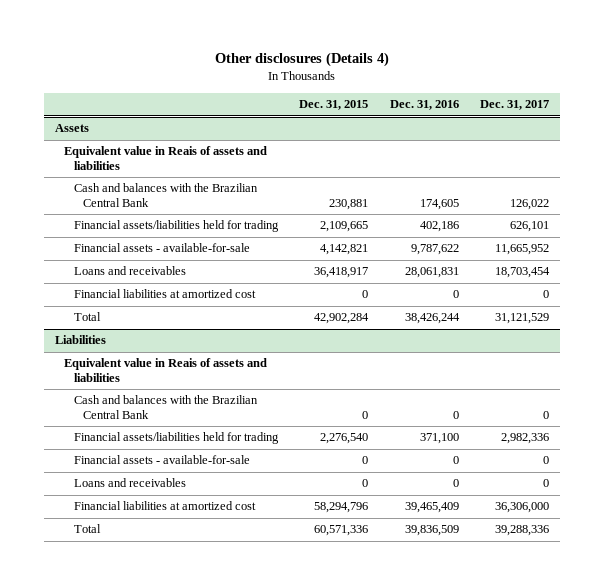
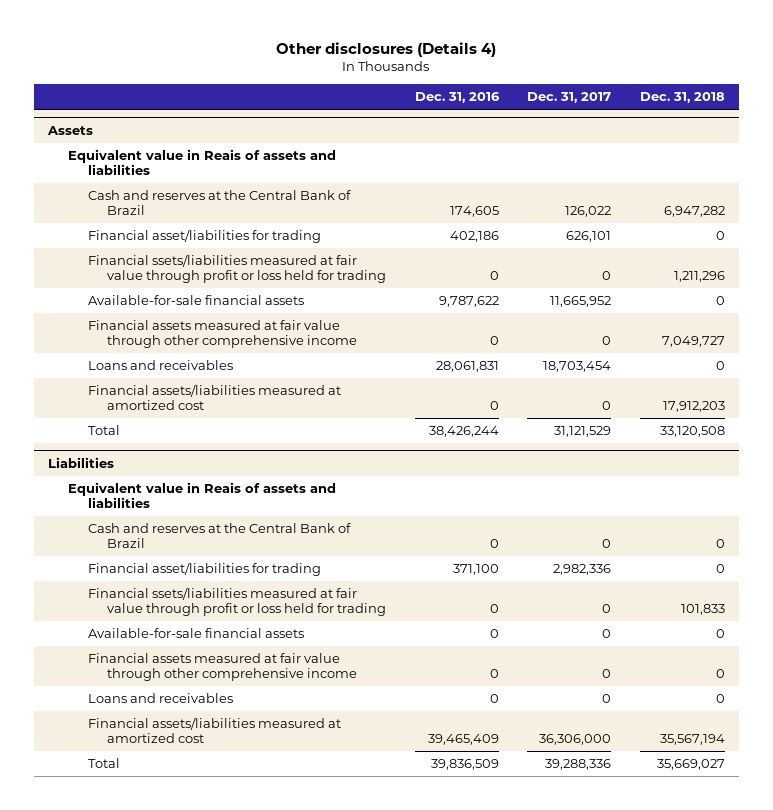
[299,100,369,111] Dec. 31, 2015 -> none
none -> [639,92,725,104] Dec. 31, 2018
[73,183,258,208] Cash and balances with the Brazilian Central Bank -> [87,190,351,216] Cash and reserves at the Central Bank of Brazil
[73,220,279,233] Financial assets/liabilities held for trading -> [87,229,321,244] Financial asset/liabilities for trading
none -> [87,254,387,284] Financial ssets/liabilities measured at fair value through profit or loss held for trading
[73,243,250,253] Financial assets - available-for-sale -> [87,295,304,306] Available-for-sale financial assets
none -> [87,320,358,349] Financial assets measured at fair value through other comprehensive income
[73,289,256,299] Financial liabilities at amortized cost -> [87,384,341,411] Financial assets/liabilities measured at amortized cost
[73,395,258,420] Cash and balances with the Brazilian Central Bank -> [87,523,351,549] Cash and reserves at the Central Bank of Brazil
[73,432,279,445] Financial assets/liabilities held for trading -> [87,562,321,577] Financial asset/liabilities for trading
none -> [87,587,387,617] Financial ssets/liabilities measured at fair value through profit or loss held for trading
[73,455,250,465] Financial assets - available-for-sale -> [87,628,304,639] Available-for-sale financial assets
none -> [87,653,358,682] Financial assets measured at fair value through other comprehensive income
[73,501,256,511] Financial liabilities at amortized cost -> [87,717,341,744] Financial assets/liabilities measured at amortized cost

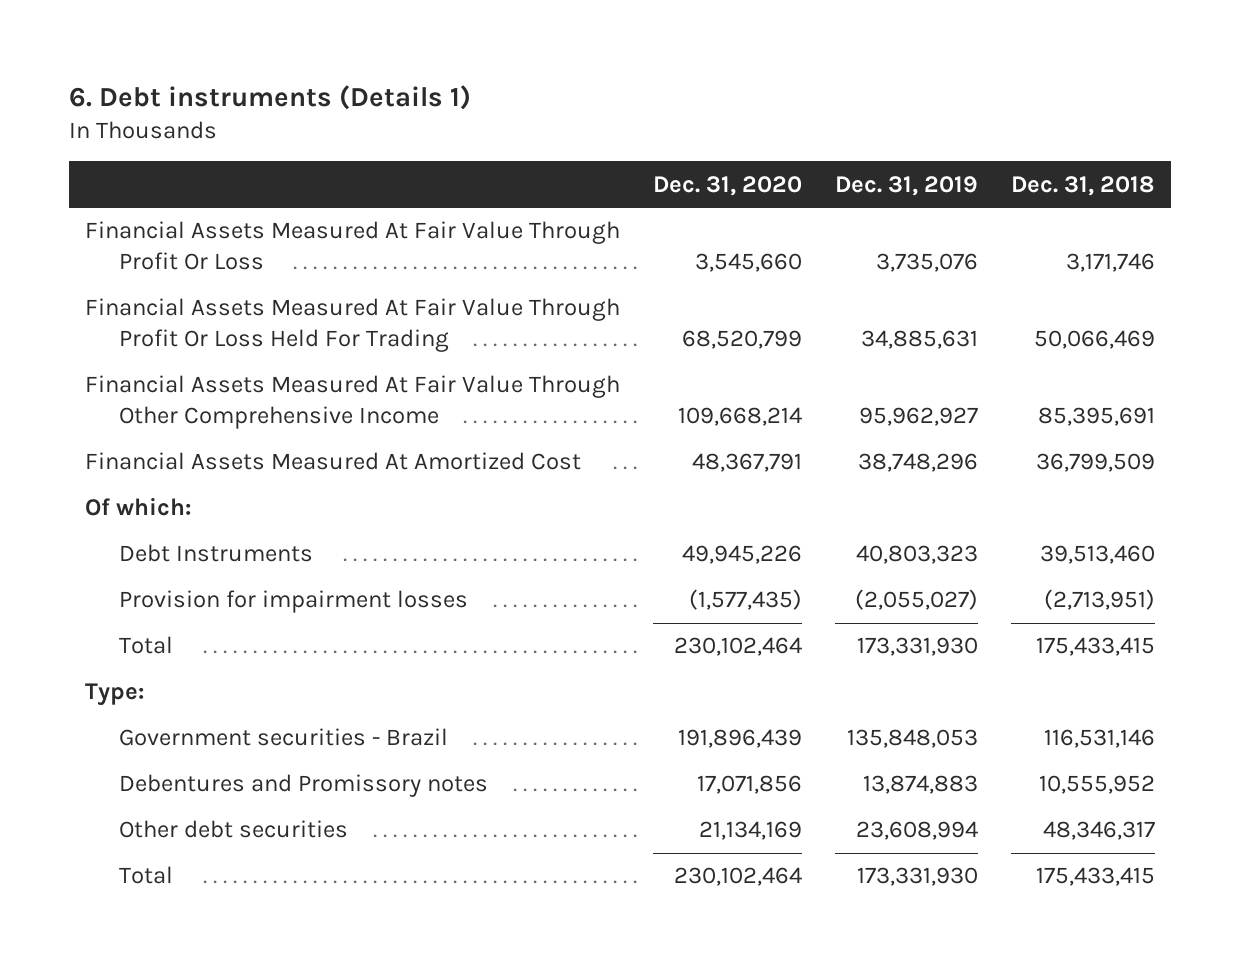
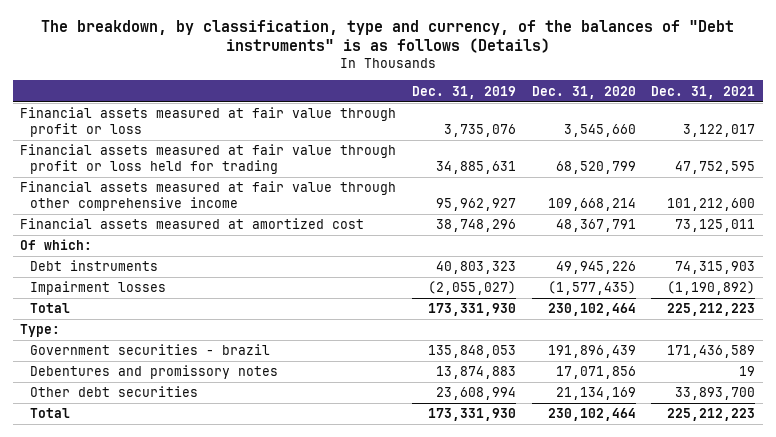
[68,84,471,110] 6. Debt instruments (Details 1) -> [40,19,734,54] The breakdown, by classification, type and currency, of the balances of "Debt instruments" is as follows (Details)
[1010,175,1155,196] Dec. 31, 2018 -> none
none -> [651,85,756,99] Dec. 31, 2021
[85,221,621,271] Financial Assets Measured At Fair Value Through Profit Or Loss -> [20,107,397,137] Financial assets measured at fair value through profit or loss
[85,298,621,353] Financial Assets Measured At Fair Value Through Profit Or Loss Held For Trading -> [20,144,397,174] Financial assets measured at fair value through profit or loss held for trading
[85,375,621,430] Financial Assets Measured At Fair Value Through Other Comprehensive Income -> [20,181,397,211] Financial assets measured at fair value through other comprehensive income
[85,452,582,471] Financial Assets Measured At Amortized Cost -> [20,218,365,230] Financial assets measured at amortized cost
[118,544,313,563] Debt Instruments -> [30,260,159,272] Debt instruments
[118,590,468,614] Provision for impairment losses -> [30,281,167,296] Impairment losses
[118,728,448,747] Government securities - Brazil -> [30,344,271,356] Government securities - brazil
[118,774,488,798] Debentures and Promissory notes -> [30,365,279,380] Debentures and promissory notes

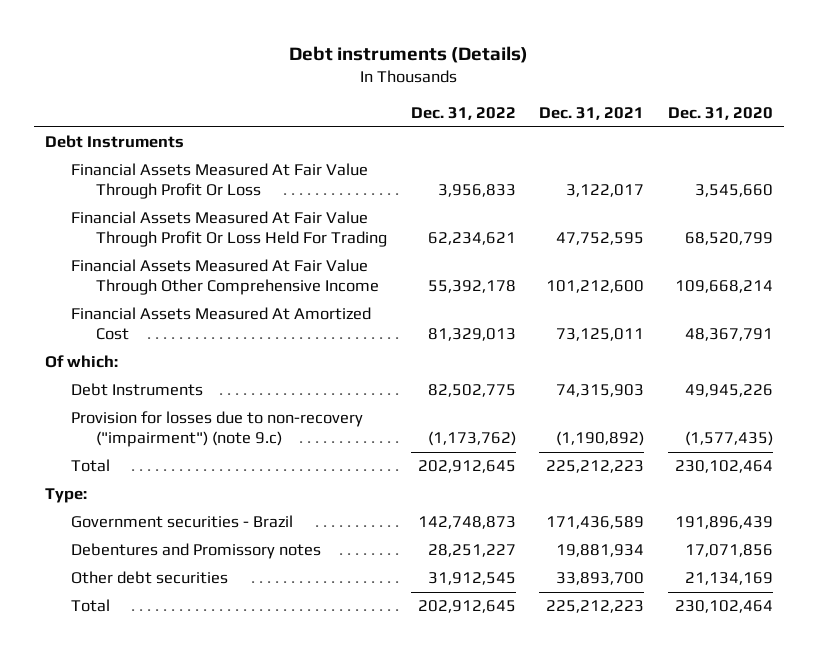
[40,19,734,54] The breakdown, by classification, type and currency, of the balances of "Debt instruments" is as follows (Details) -> [288,45,528,63] Debt instruments (Details)
[412,85,517,99] Dec. 31, 2019 -> none
none -> [410,107,516,121] Dec. 31, 2022
none -> [45,135,185,149] Debt Instruments
[20,107,397,137] Financial assets measured at fair value through profit or loss -> [70,163,368,200] Financial Assets Measured At Fair Value Through Profit Or Loss
[20,144,397,174] Financial assets measured at fair value through profit or loss held for trading -> [70,211,388,248] Financial Assets Measured At Fair Value Through Profit Or Loss Held For Trading
[20,181,397,211] Financial assets measured at fair value through other comprehensive income -> [70,259,380,296] Financial Assets Measured At Fair Value Through Other Comprehensive Income
[20,218,365,230] Financial assets measured at amortized cost -> [70,307,371,341] Financial Assets Measured At Amortized Cost
[30,260,159,272] Debt instruments -> [70,383,203,397] Debt Instruments
[30,281,167,296] Impairment losses -> [70,411,363,448] Provision for losses due to non-recovery ("impairment") (note 9.c)
[30,344,271,356] Government securities - brazil -> [70,515,293,529] Government securities - Brazil
[30,365,279,380] Debentures and promissory notes -> [70,543,321,560] Debentures and Promissory notes
[739,366,756,377] 19 -> [556,544,645,558] 19,881,934

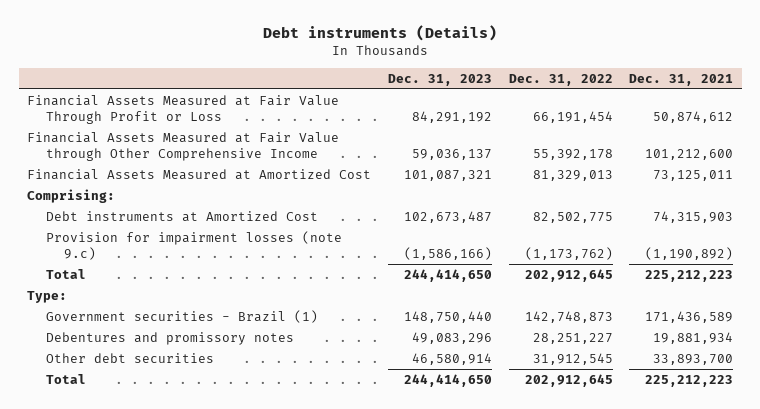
[667,107,773,121] Dec. 31, 2020 -> none
none -> [387,73,492,86] Dec. 31, 2023
[45,135,185,149] Debt Instruments -> none
[70,211,388,248] Financial Assets Measured At Fair Value Through Profit Or Loss Held For Trading -> none
[45,355,119,369] Of which: -> none
[70,163,368,200] Financial Assets Measured At Fair Value Through Profit Or Loss -> [26,94,339,125] Financial Assets Measured at Fair Value Through Profit or Loss
[437,184,516,198] 3,956,833 -> [532,111,613,124] 66,191,454
[566,184,645,198] 3,122,017 -> [653,111,734,124] 50,874,612
[70,259,380,296] Financial Assets Measured At Fair Value Through Other Comprehensive Income -> [26,131,339,162] Financial Assets Measured at Fair Value through Other Comprehensive Income
[70,307,371,341] Financial Assets Measured At Amortized Cost -> [26,168,371,180] Financial Assets Measured at Amortized Cost
none -> [26,188,115,203] Comprising:
[70,383,203,397] Debt Instruments -> [45,210,318,222] Debt instruments at Amortized Cost
[70,411,363,448] Provision for losses due to non-recovery ("impairment") (note 9.c) -> [45,230,342,261] Provision for impairment losses (note 9.c)
[70,515,293,529] Government securities - Brazil -> [45,309,318,323] Government securities - Brazil (1)
[70,543,321,560] Debentures and Promissory notes -> [45,331,294,345] Debentures and promissory notes

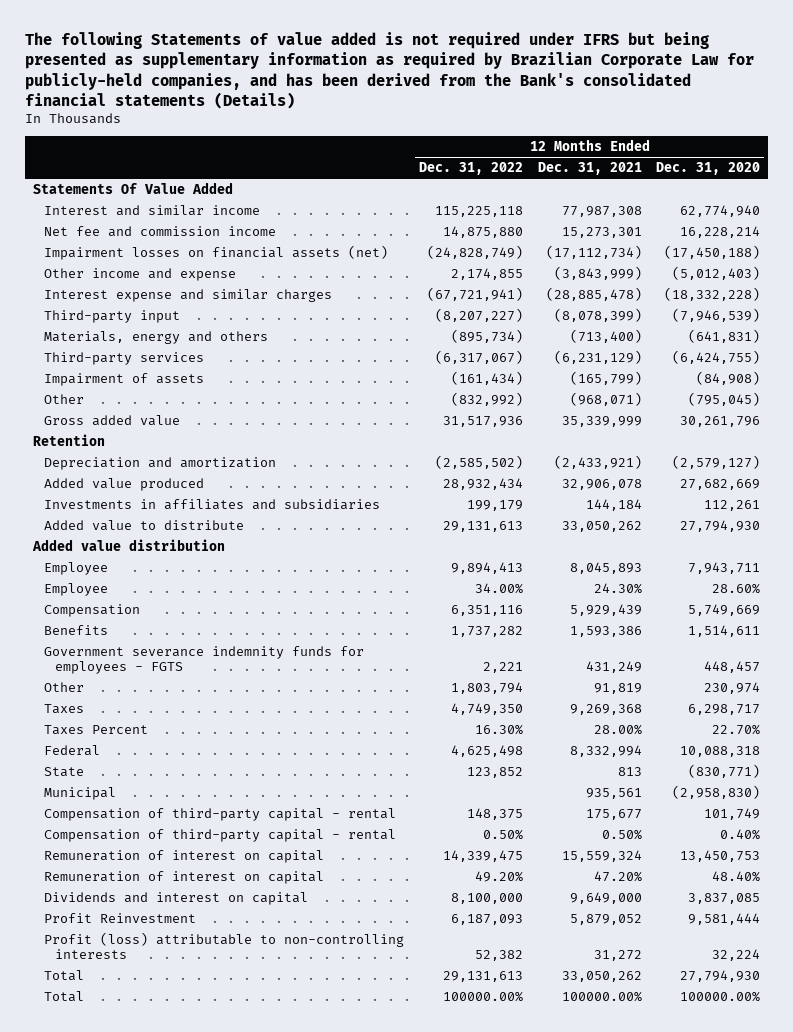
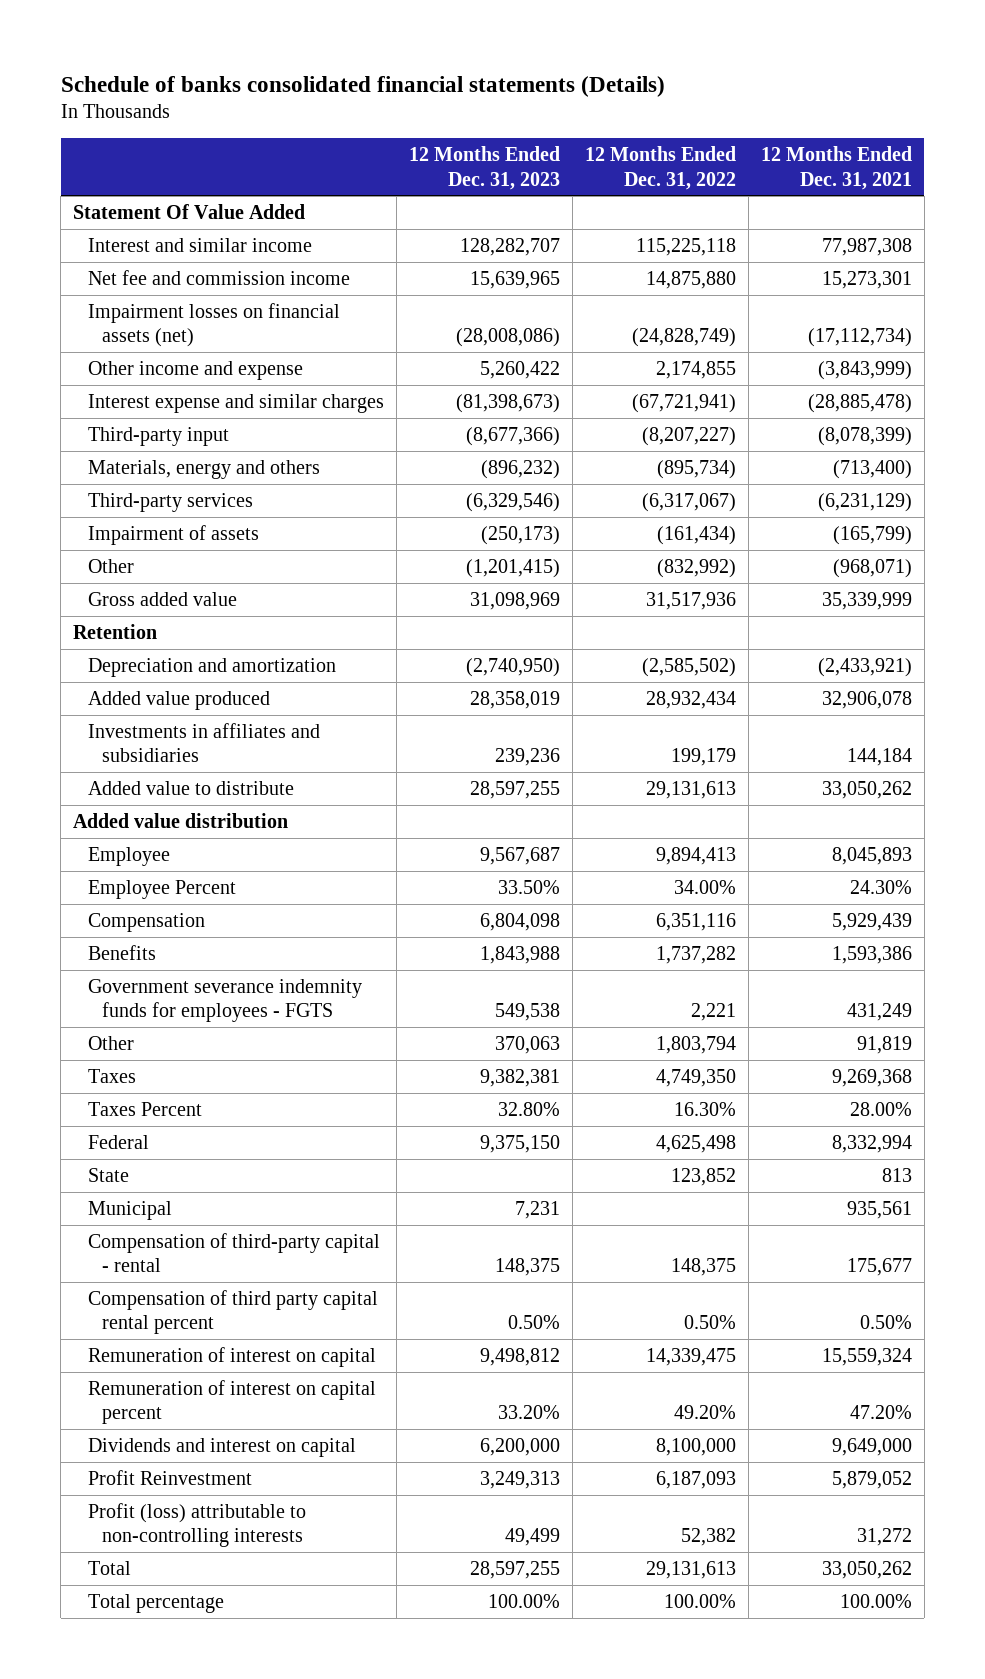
[25,32,755,109] The following Statements of value added is not required under IFRS but being presented as supplementary information as required by Brazilian Corporate Law for publicly-held companies, and has been derived from the Bank's consolidated financial statements (Details) -> [60,75,665,97] Schedule of banks consolidated financial statements (Details)
[656,162,761,176] Dec. 31, 2020 -> none
none -> [408,146,560,190] 12 Months Ended Dec. 31, 2023
[32,182,233,195] Statements Of Value Added -> [73,203,306,219] Statement Of Value Added
[43,583,108,597] Employee -> [87,879,236,899] Employee Percent
[43,829,396,843] Compensation of third-party capital - rental -> [87,1289,378,1335] Compensation of third party capital rental percent
[43,871,324,885] Remuneration of interest on capital -> [87,1379,376,1425] Remuneration of interest on capital percent
[43,991,84,1003] Total -> [87,1593,224,1613] Total percentage
[442,991,523,1003] 100000.00% -> [663,1593,736,1608] 100.00%
[561,991,642,1003] 100000.00% -> [839,1593,912,1608] 100.00%

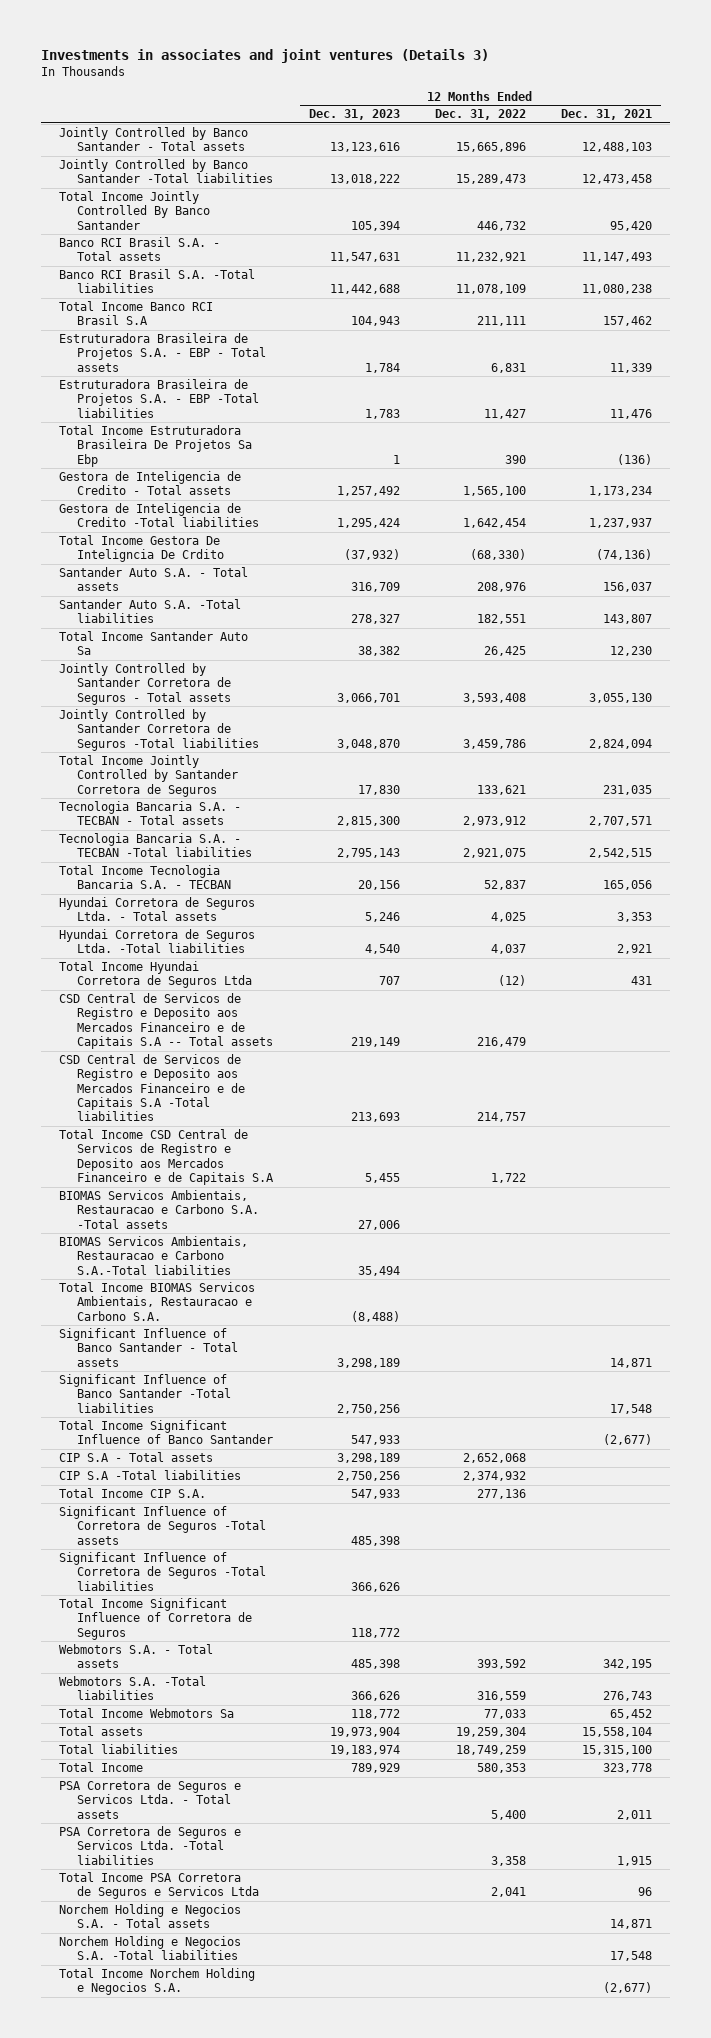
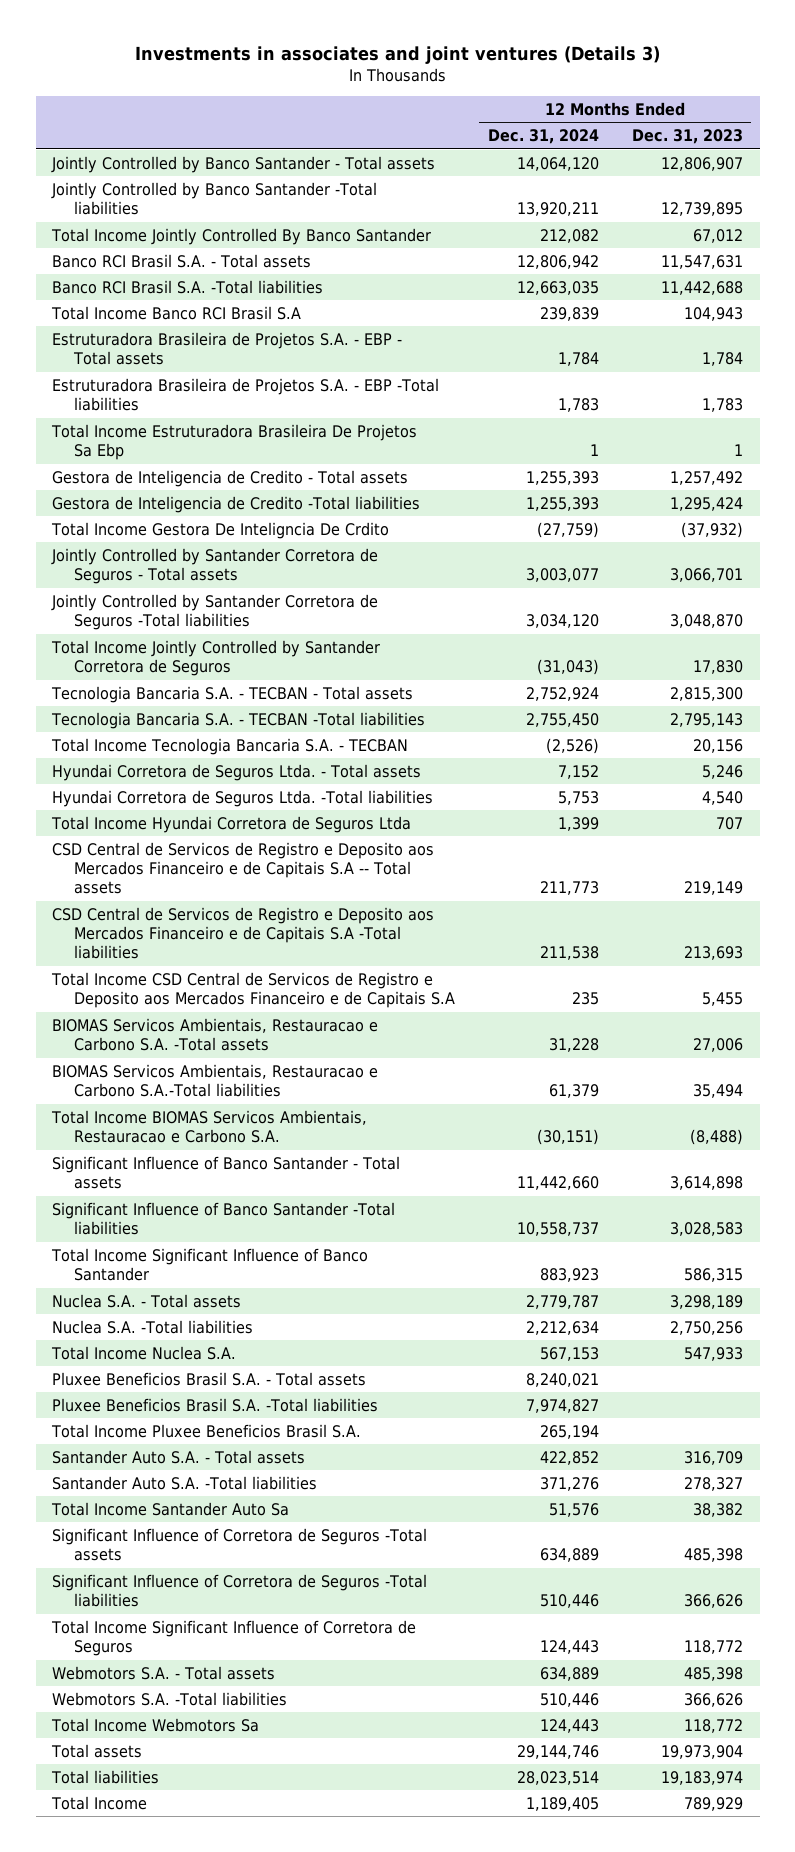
[434,109,526,121] Dec. 31, 2022 -> none
[560,109,652,121] Dec. 31, 2021 -> none
none -> [487,129,599,145] Dec. 31, 2024
[329,142,400,153] 13,123,616 -> [661,156,744,171] 12,806,907
[329,174,400,185] 13,018,222 -> [661,201,744,216] 12,739,895
[350,220,400,231] 105,394 -> [693,228,744,243] 67,012
[336,1357,400,1368] 3,298,189 -> [670,1175,744,1190] 3,614,898
[336,1403,400,1414] 2,750,256 -> [670,1221,744,1236] 3,028,583
[350,1435,400,1446] 547,933 -> [684,1267,744,1282] 586,315
[58,1452,213,1463] CIP S.A - Total assets -> [52,1293,242,1308] Nuclea S.A. - Total assets
[58,1470,241,1481] CIP S.A -Total liabilities -> [52,1319,254,1334] Nuclea S.A. -Total liabilities
[58,1488,206,1499] Total Income CIP S.A. -> [51,1345,237,1360] Total Income Nuclea S.A.
none -> [52,1371,367,1386] Pluxee Beneficios Brasil S.A. - Total assets
none -> [52,1397,379,1412] Pluxee Beneficios Brasil S.A. -Total liabilities
none -> [51,1423,362,1438] Total Income Pluxee Beneficios Brasil S.A.
[58,567,248,592] Santander Auto S.A. - Total assets -> [52,1449,306,1464] Santander Auto S.A. - Total assets
[58,599,241,624] Santander Auto S.A. -Total liabilities -> [52,1475,318,1490] Santander Auto S.A. -Total liabilities
[58,631,248,656] Total Income Santander Auto Sa -> [51,1501,290,1516] Total Income Santander Auto Sa
[58,1780,241,1819] PSA Corretora de Seguros e Servicos Ltda. - Total assets -> none
[58,1826,241,1865] PSA Corretora de Seguros e Servicos Ltda. -Total liabilities -> none
[58,1872,260,1900] Total Income PSA Corretora de Seguros e Servicos Ltda -> none
[58,1904,241,1929] Norchem Holding e Negocios S.A. - Total assets -> none
[58,1936,241,1961] Norchem Holding e Negocios S.A. -Total liabilities -> none
[58,1968,255,1996] Total Income Norchem Holding e Negocios S.A. -> none

